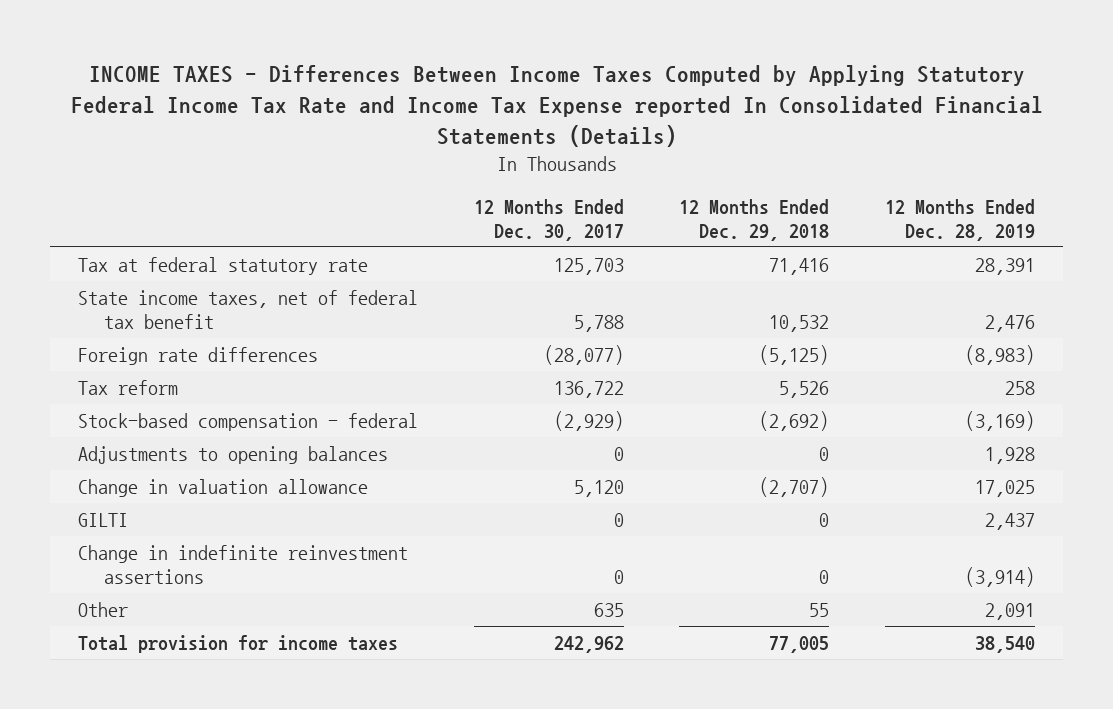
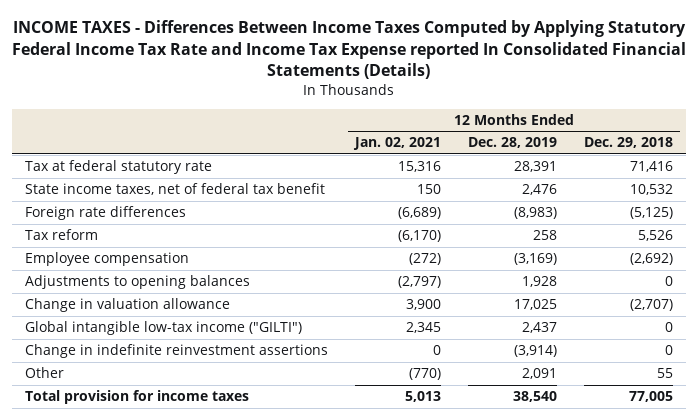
[473,198,624,241] 12 Months Ended Dec. 30, 2017 -> none
none -> [353,137,442,151] Jan. 02, 2021
[77,412,418,431] Stock-based compensation - federal -> [25,252,190,267] Employee compensation
[77,512,128,527] GILTI -> [25,321,303,336] Global intangible low-tax income ("GILTI")

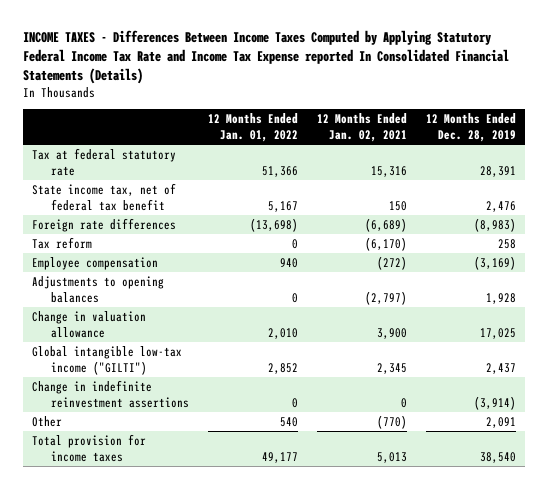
[583,137,673,149] Dec. 29, 2018 -> none
none -> [207,113,298,143] 12 Months Ended Jan. 01, 2022
[25,183,326,196] State income taxes, net of federal tax benefit -> [32,182,177,211] State income tax, net of federal tax benefit

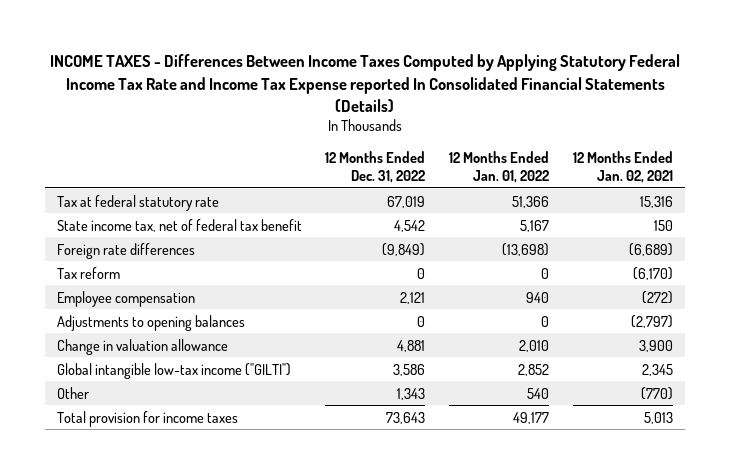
[425,113,516,143] 12 Months Ended Dec. 28, 2019 -> none
none -> [325,151,426,183] 12 Months Ended Dec. 31, 2022
[32,379,189,408] Change in indefinite reinvestment assertions -> none

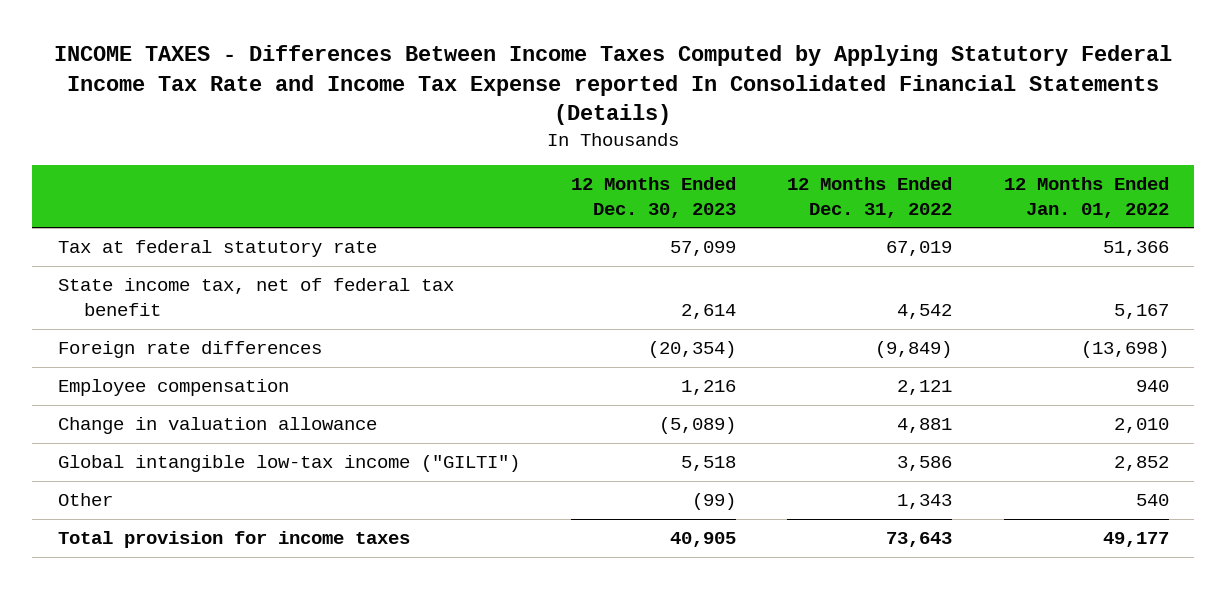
[573,151,674,183] 12 Months Ended Jan. 02, 2021 -> none
none -> [571,177,737,218] 12 Months Ended Dec. 30, 2023
[56,266,120,279] Tax reform -> none
[56,314,245,331] Adjustments to opening balances -> none

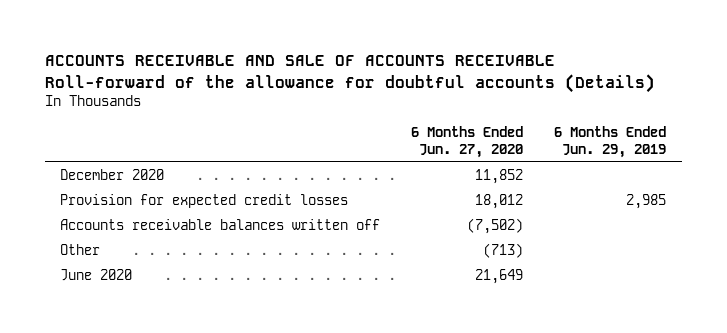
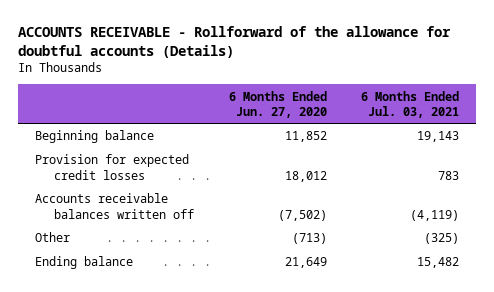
[44,55,655,93] ACCOUNTS RECEIVABLE AND SALE OF ACCOUNTS RECEIVABLE Roll-forward of the allowance for doubtful accounts (Details) -> [18,25,452,58] ACCOUNTS RECEIVABLE - Rollforward of the allowance for doubtful accounts (Details)
[554,126,667,159] 6 Months Ended Jun. 29, 2019 -> none
none -> [360,90,459,118] 6 Months Ended Jul. 03, 2021
[60,169,165,181] December 2020 -> [35,130,155,144] Beginning balance
[60,269,133,282] June 2020 -> [35,256,134,270] Ending balance

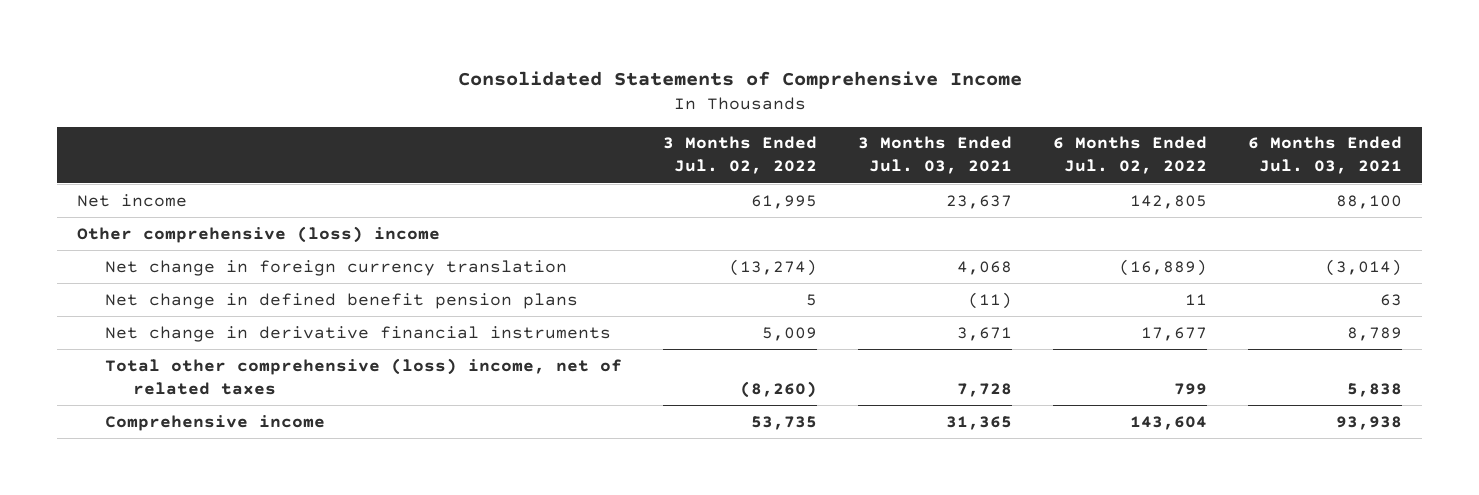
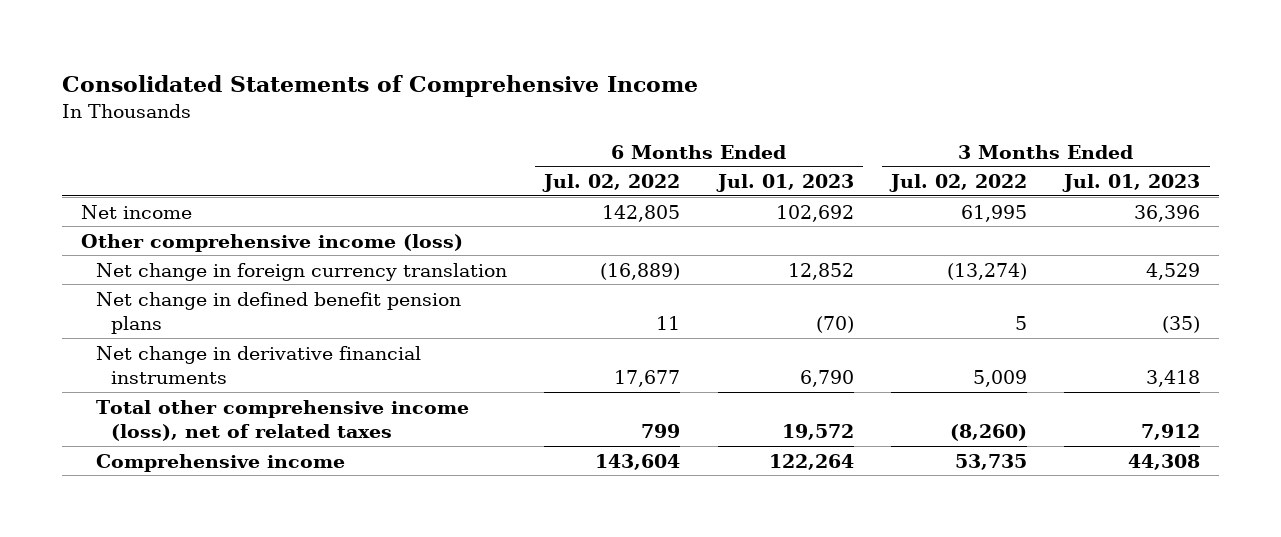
[858,136,1013,175] 3 Months Ended Jul. 03, 2021 -> none
[1247,136,1402,175] 6 Months Ended Jul. 03, 2021 -> none
none -> [715,173,854,192] Jul. 01, 2023
none -> [1062,173,1201,192] Jul. 01, 2023
[77,225,441,243] Other comprehensive (loss) income -> [80,233,463,252] Other comprehensive income (loss)
[105,357,623,395] Total other comprehensive (loss) income, net of related taxes -> [95,399,469,442] Total other comprehensive income (loss), net of related taxes

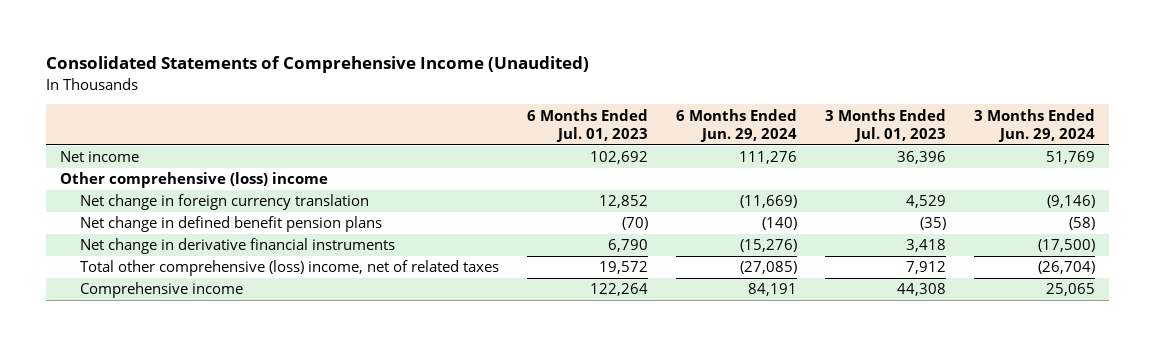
[62,74,699,97] Consolidated Statements of Comprehensive Income -> [46,56,590,74] Consolidated Statements of Comprehensive Income (Unaudited)
[542,173,681,192] Jul. 02, 2022 -> none
[889,173,1028,192] Jul. 02, 2022 -> none
none -> [676,108,798,143] 6 Months Ended Jun. 29, 2024
none -> [974,108,1096,143] 3 Months Ended Jun. 29, 2024
[80,233,463,252] Other comprehensive income (loss) -> [60,172,329,189] Other comprehensive (loss) income
[95,399,469,442] Total other comprehensive income (loss), net of related taxes -> [80,260,500,277] Total other comprehensive (loss) income, net of related taxes

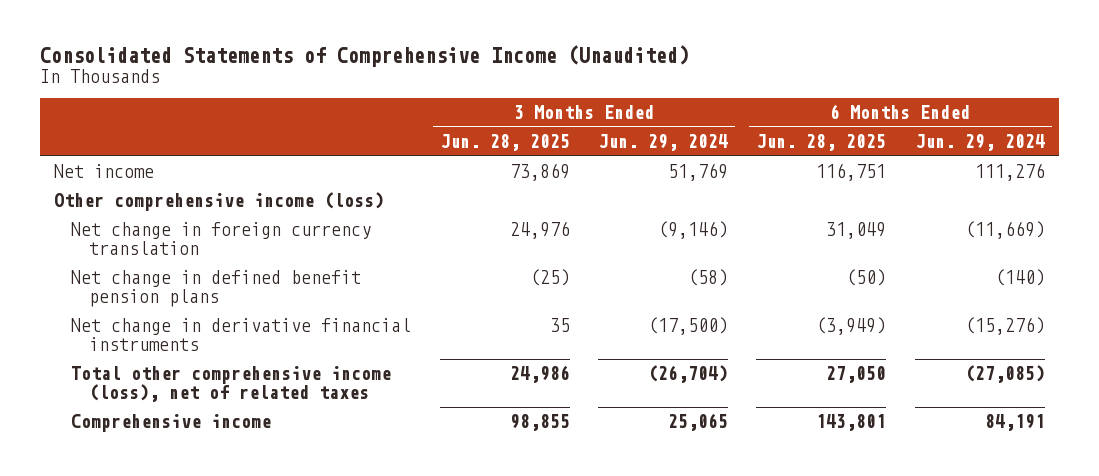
[527,108,649,143] 6 Months Ended Jul. 01, 2023 -> none
[825,108,947,143] 3 Months Ended Jul. 01, 2023 -> none
none -> [439,133,570,151] Jun. 28, 2025
none -> [756,133,887,151] Jun. 28, 2025
[60,172,329,189] Other comprehensive (loss) income -> [54,192,385,212] Other comprehensive income (loss)
[80,260,500,277] Total other comprehensive (loss) income, net of related taxes -> [71,366,392,403] Total other comprehensive income (loss), net of related taxes

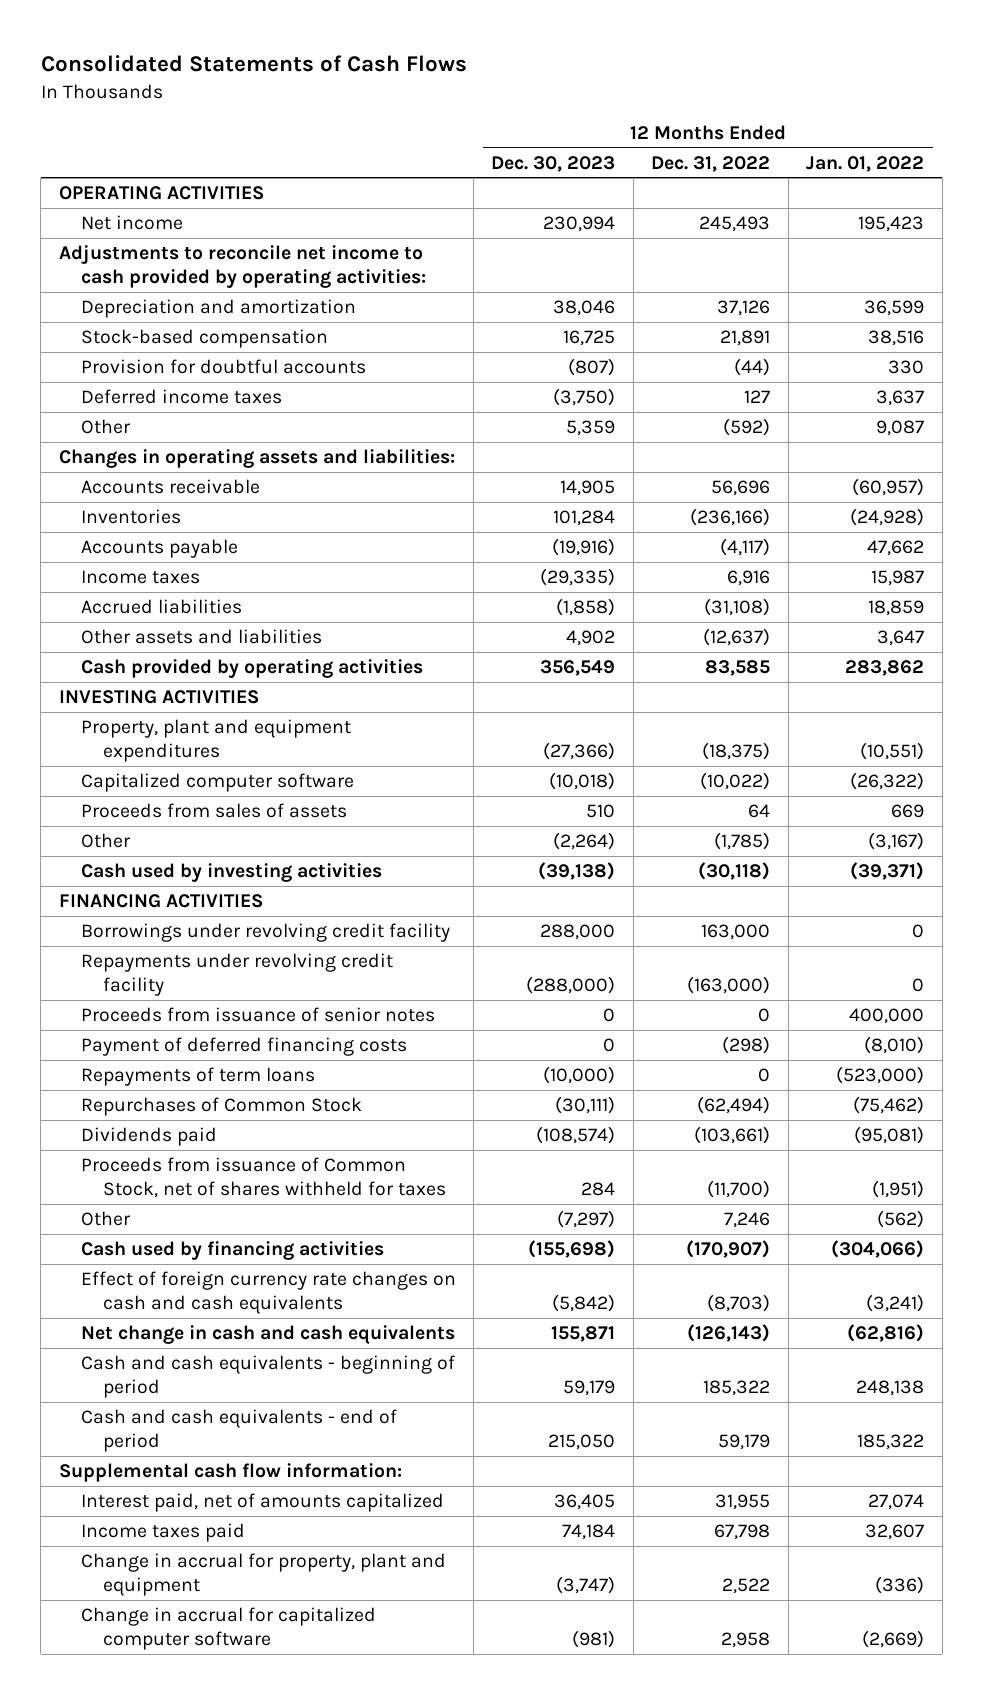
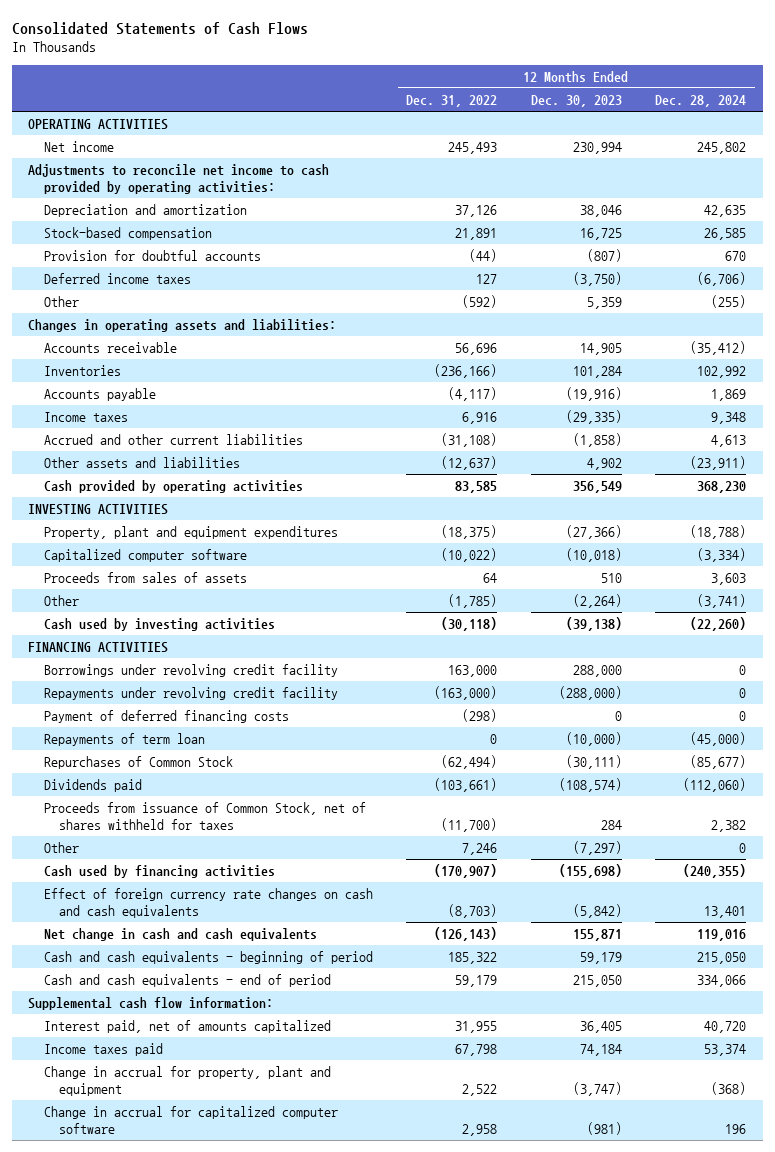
[806,155,925,172] Jan. 01, 2022 -> none
none -> [655,94,747,107] Dec. 28, 2024
[80,599,242,615] Accrued liabilities -> [43,433,303,445] Accrued and other current liabilities
[80,1007,435,1023] Proceeds from issuance of senior notes -> none
[80,1067,315,1087] Repayments of term loans -> [43,732,205,746] Repayments of term loan

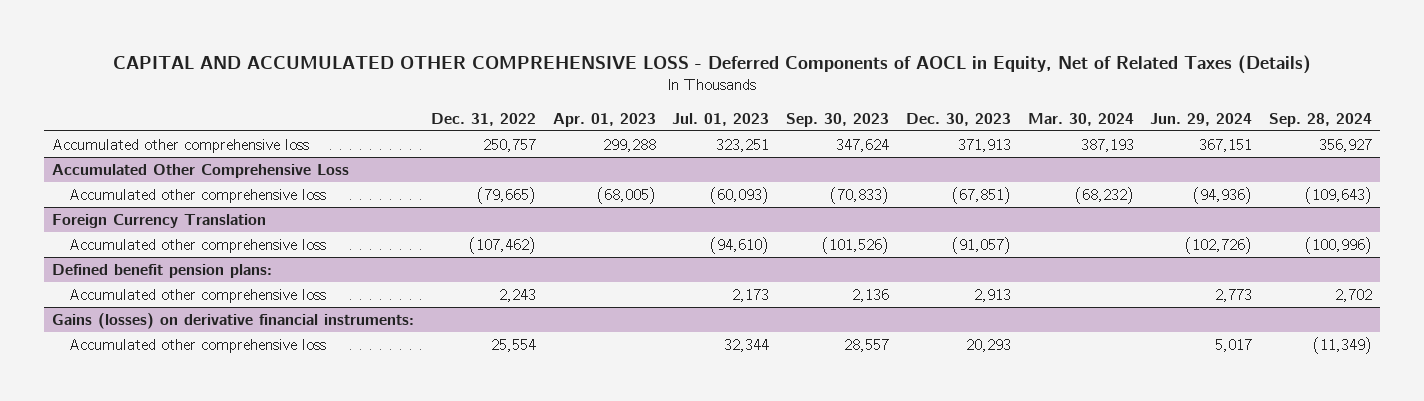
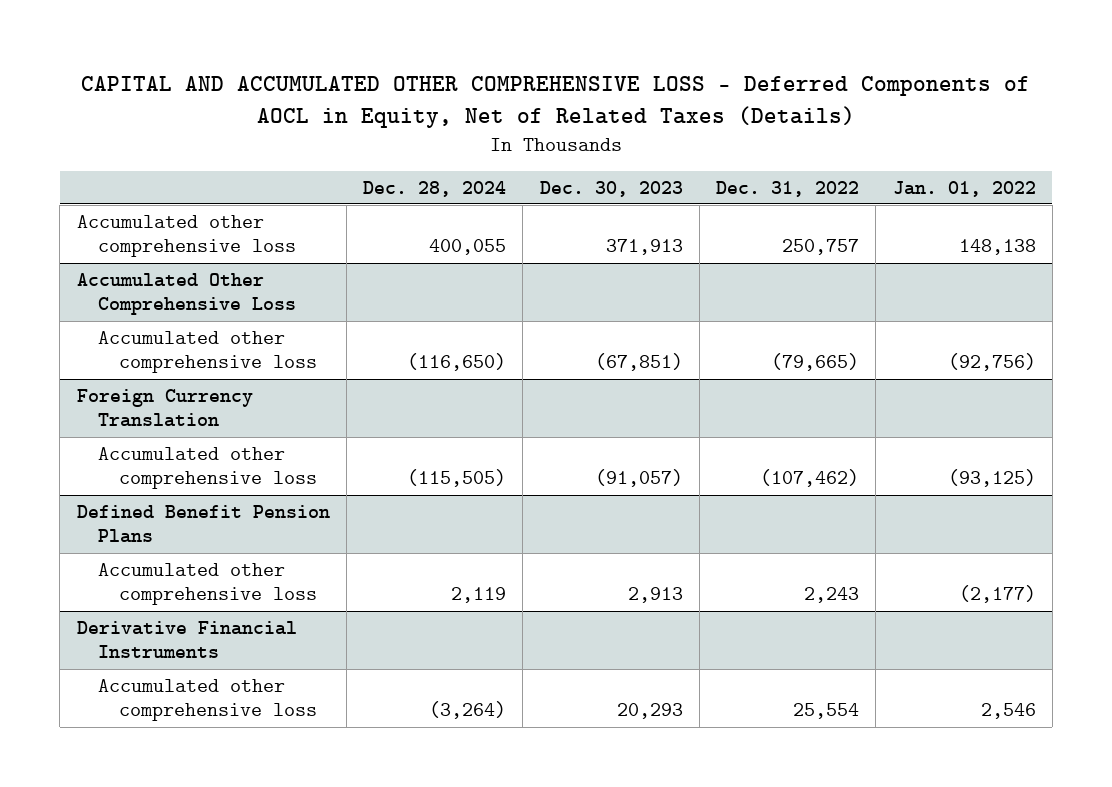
[552,112,656,127] Apr. 01, 2023 -> none
[672,112,770,126] Jul. 01, 2023 -> none
[786,112,890,127] Sep. 30, 2023 -> none
[1027,112,1134,126] Mar. 30, 2024 -> none
[1150,112,1253,126] Jun. 29, 2024 -> none
[1269,112,1373,127] Sep. 28, 2024 -> none
none -> [363,180,507,197] Dec. 28, 2024
none -> [892,180,1036,197] Jan. 01, 2022
[52,264,273,279] Defined benefit pension plans: -> [76,504,330,544] Defined Benefit Pension Plans
[52,313,415,330] Gains (losses) on derivative financial instruments: -> [76,620,297,659] Derivative Financial Instruments

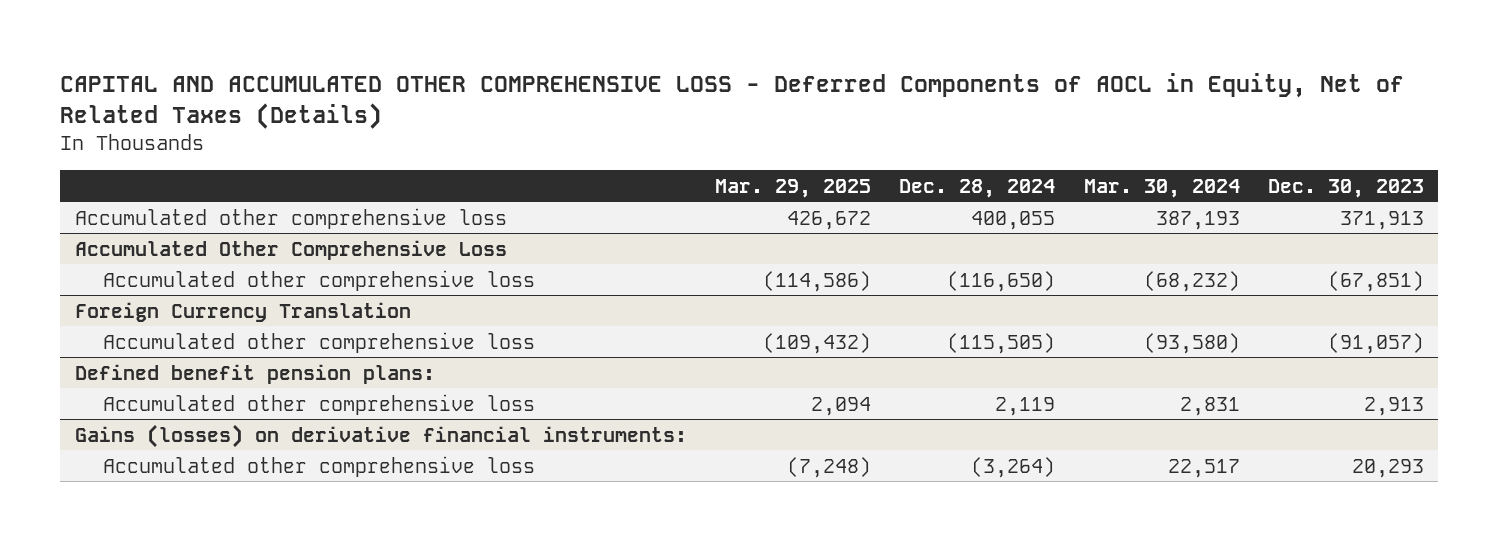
[716,180,860,197] Dec. 31, 2022 -> none
[892,180,1036,197] Jan. 01, 2022 -> none
none -> [714,178,871,198] Mar. 29, 2025
none -> [1083,178,1240,198] Mar. 30, 2024
[76,504,330,544] Defined Benefit Pension Plans -> [74,363,435,384] Defined benefit pension plans:
[76,620,297,659] Derivative Financial Instruments -> [74,423,687,448] Gains (losses) on derivative financial instruments:

